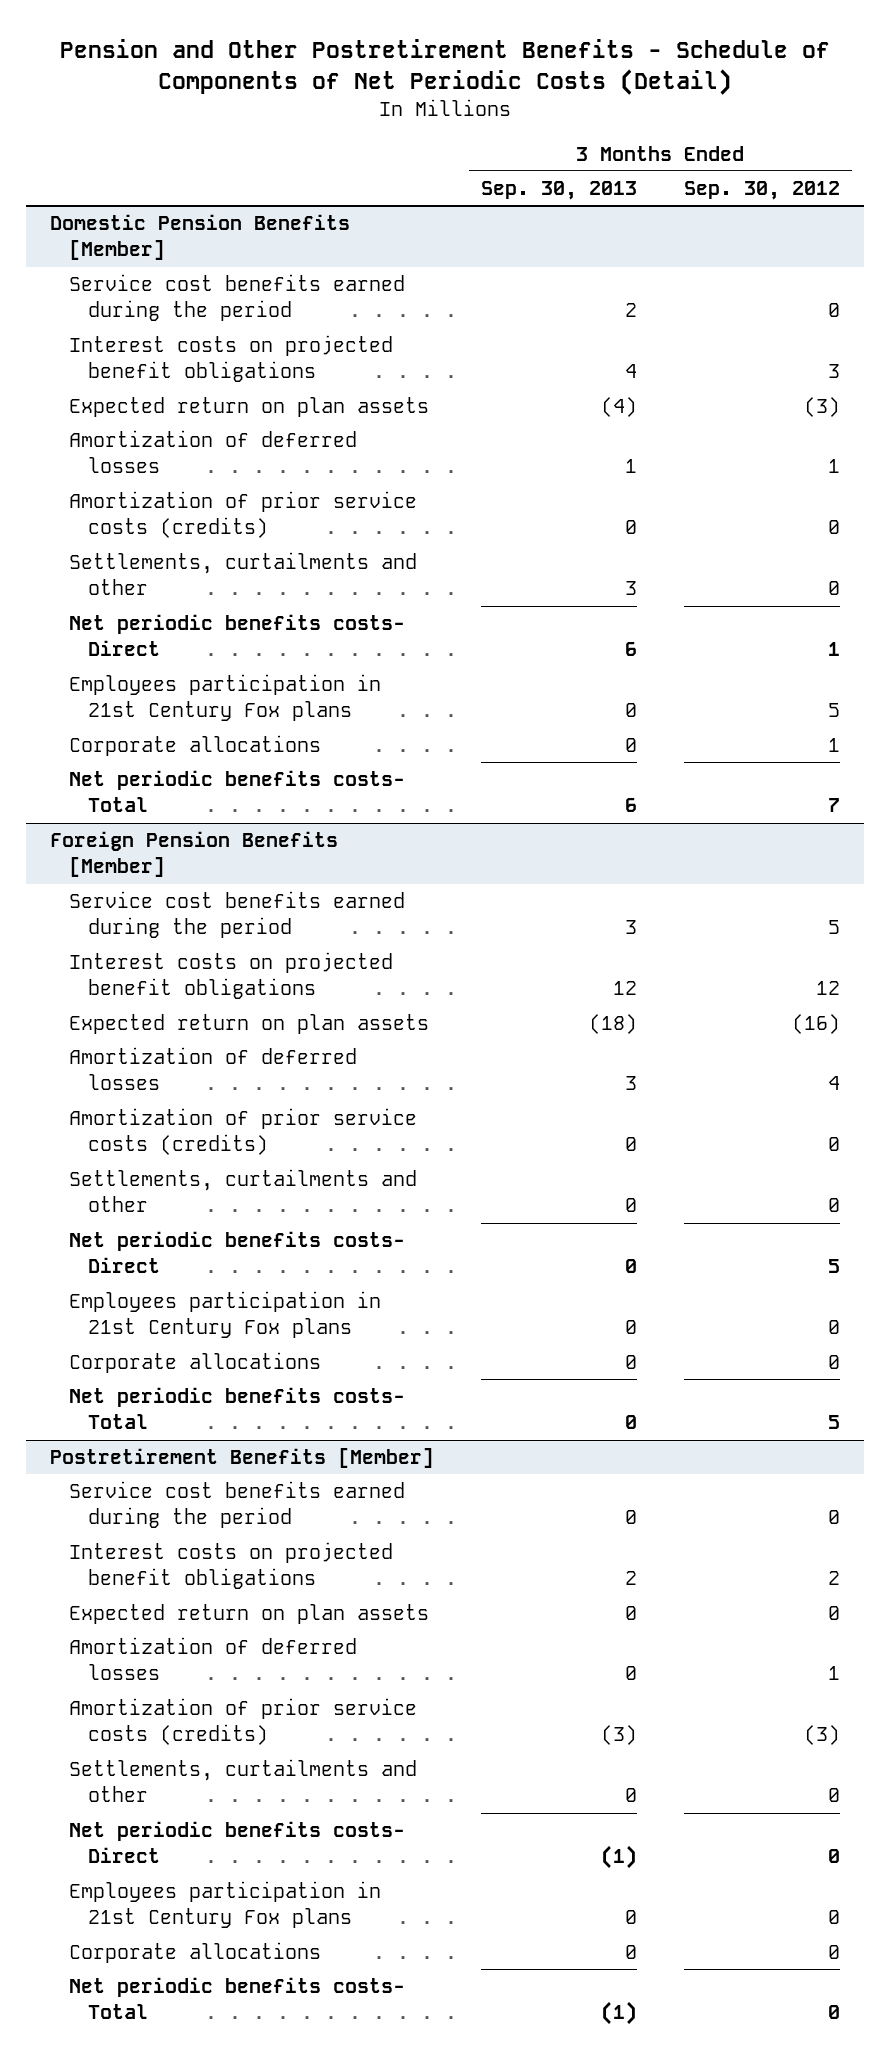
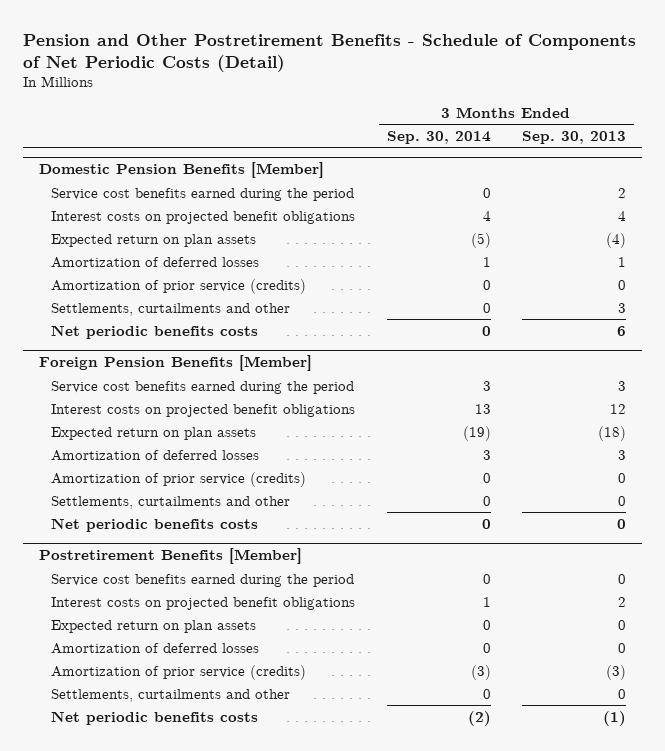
[683,180,840,200] Sep. 30, 2012 -> none
none -> [386,131,491,145] Sep. 30, 2014
[68,491,417,539] Amortization of prior service costs (credits) -> [51,278,307,294] Amortization of prior service (credits)
[68,614,405,657] Net periodic benefits costs- Direct -> none
[68,674,381,722] Employees participation in 21st Century Fox plans -> none
[68,735,321,757] Corporate allocations -> none
[68,770,405,813] Net periodic benefits costs- Total -> [51,324,259,339] Net periodic benefits costs
[68,1108,417,1156] Amortization of prior service costs (credits) -> [51,471,307,487] Amortization of prior service (credits)
[68,1231,405,1274] Net periodic benefits costs- Direct -> none
[68,1291,381,1339] Employees participation in 21st Century Fox plans -> none
[68,1352,321,1374] Corporate allocations -> none
[68,1387,405,1430] Net periodic benefits costs- Total -> [51,517,259,532] Net periodic benefits costs
[68,1698,417,1746] Amortization of prior service costs (credits) -> [51,664,307,680] Amortization of prior service (credits)
[68,1821,405,1864] Net periodic benefits costs- Direct -> none
[68,1881,381,1929] Employees participation in 21st Century Fox plans -> none
[68,1942,321,1964] Corporate allocations -> none
[68,1977,405,2020] Net periodic benefits costs- Total -> [51,710,259,725] Net periodic benefits costs

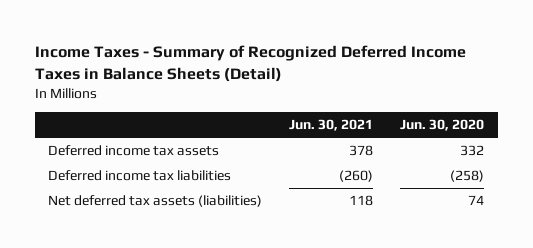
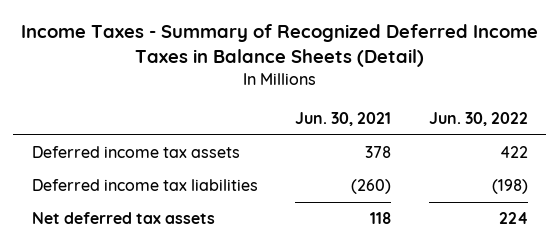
[400,119,485,132] Jun. 30, 2020 -> none
none -> [428,111,528,126] Jun. 30, 2022
[48,195,263,208] Net deferred tax assets (liabilities) -> [32,212,216,225] Net deferred tax assets

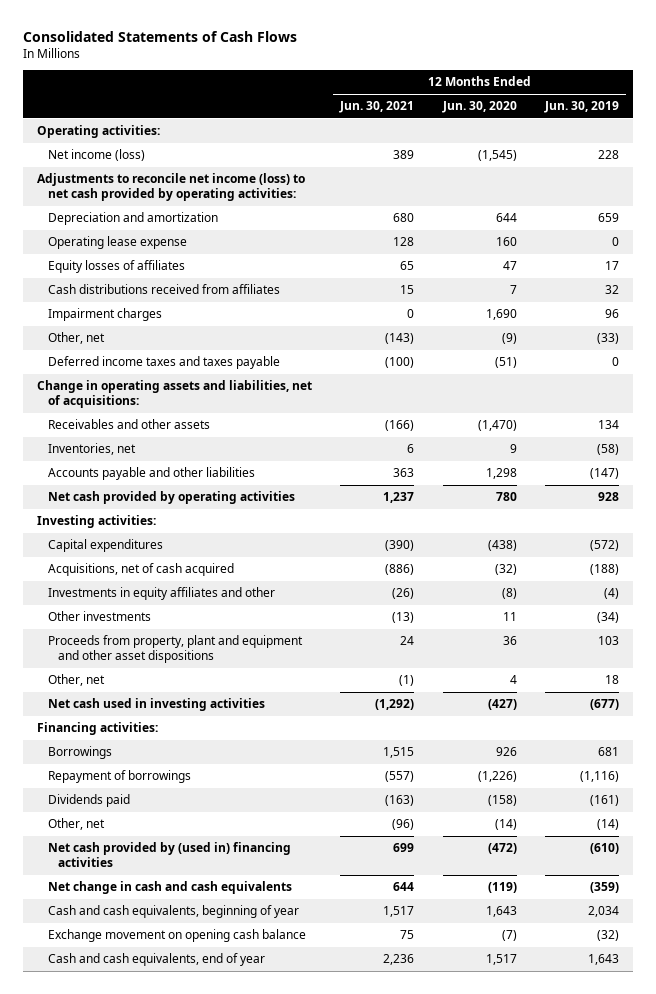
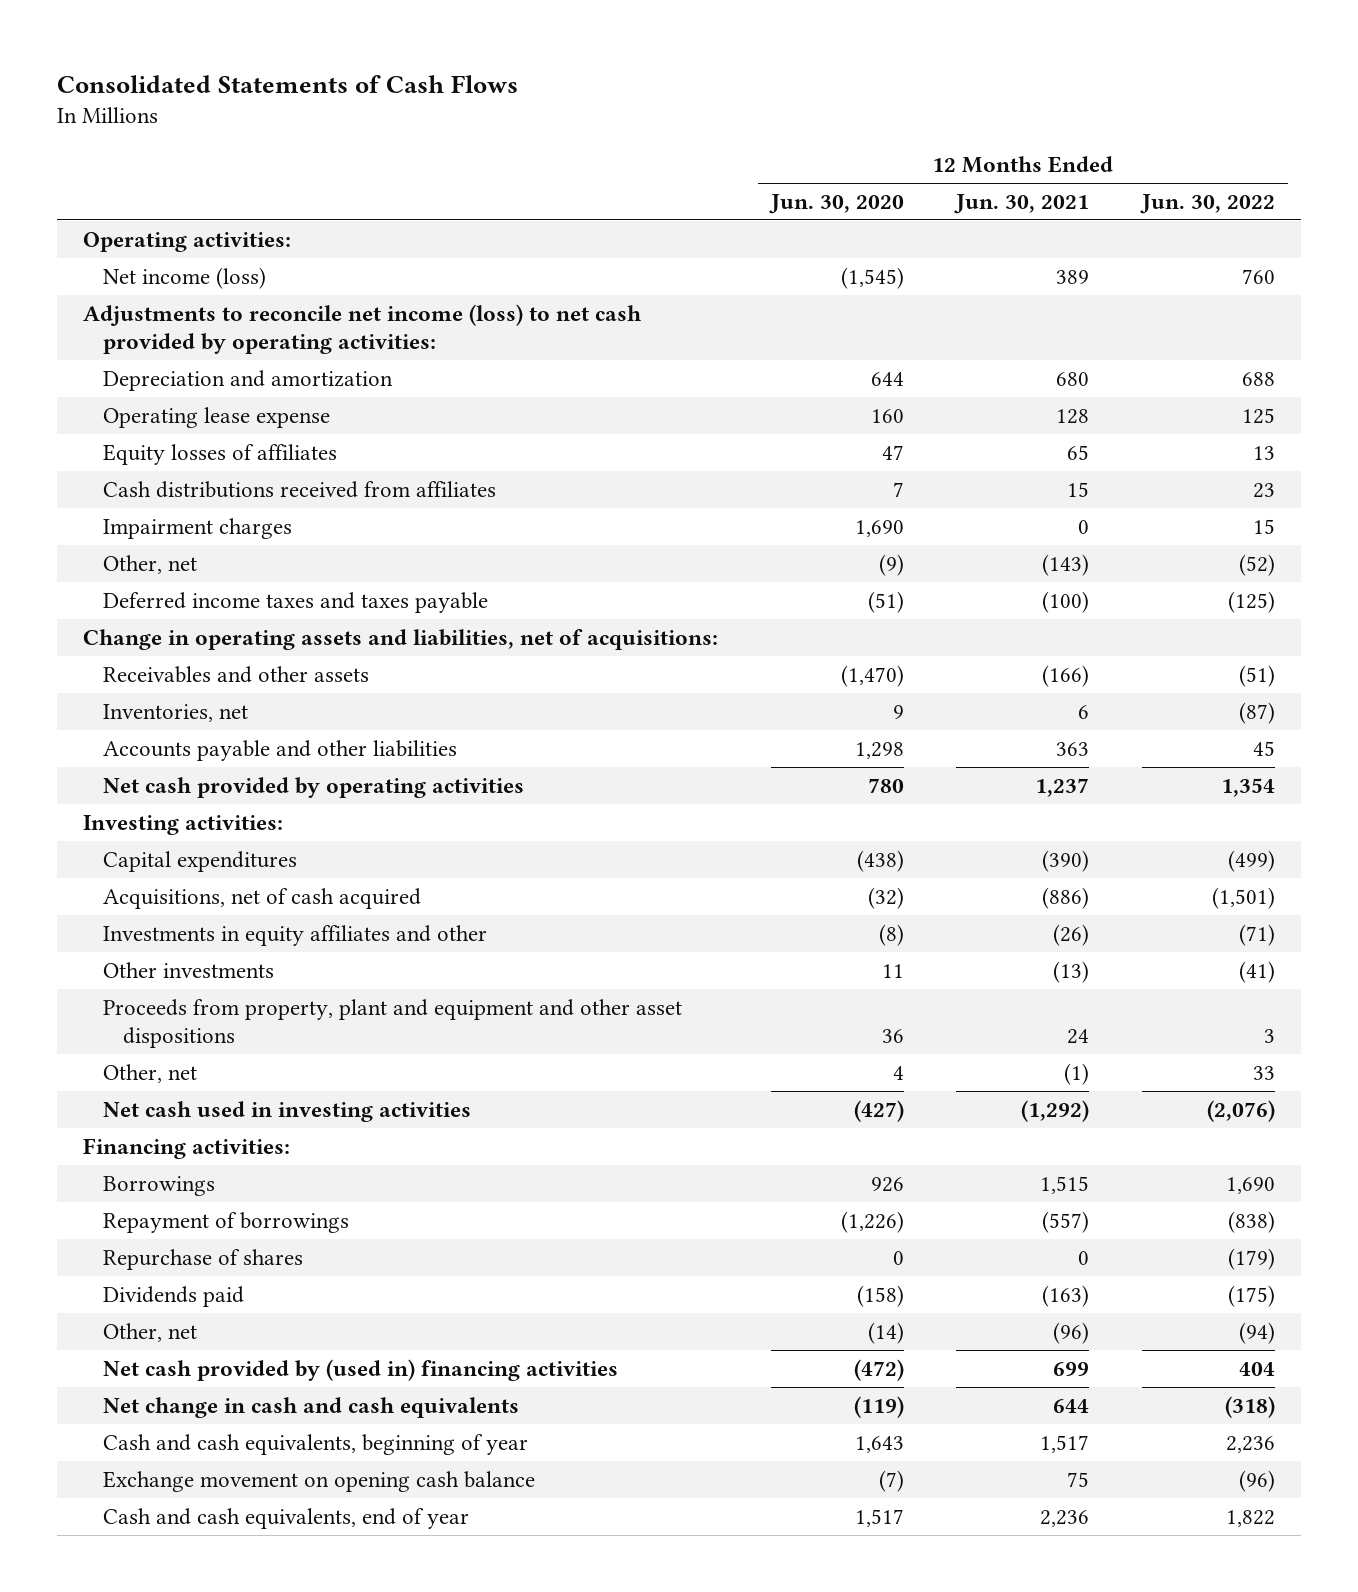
[543,101,619,114] Jun. 30, 2019 -> none
none -> [1139,193,1275,214] Jun. 30, 2022
none -> [103,1248,304,1270] Repurchase of shares

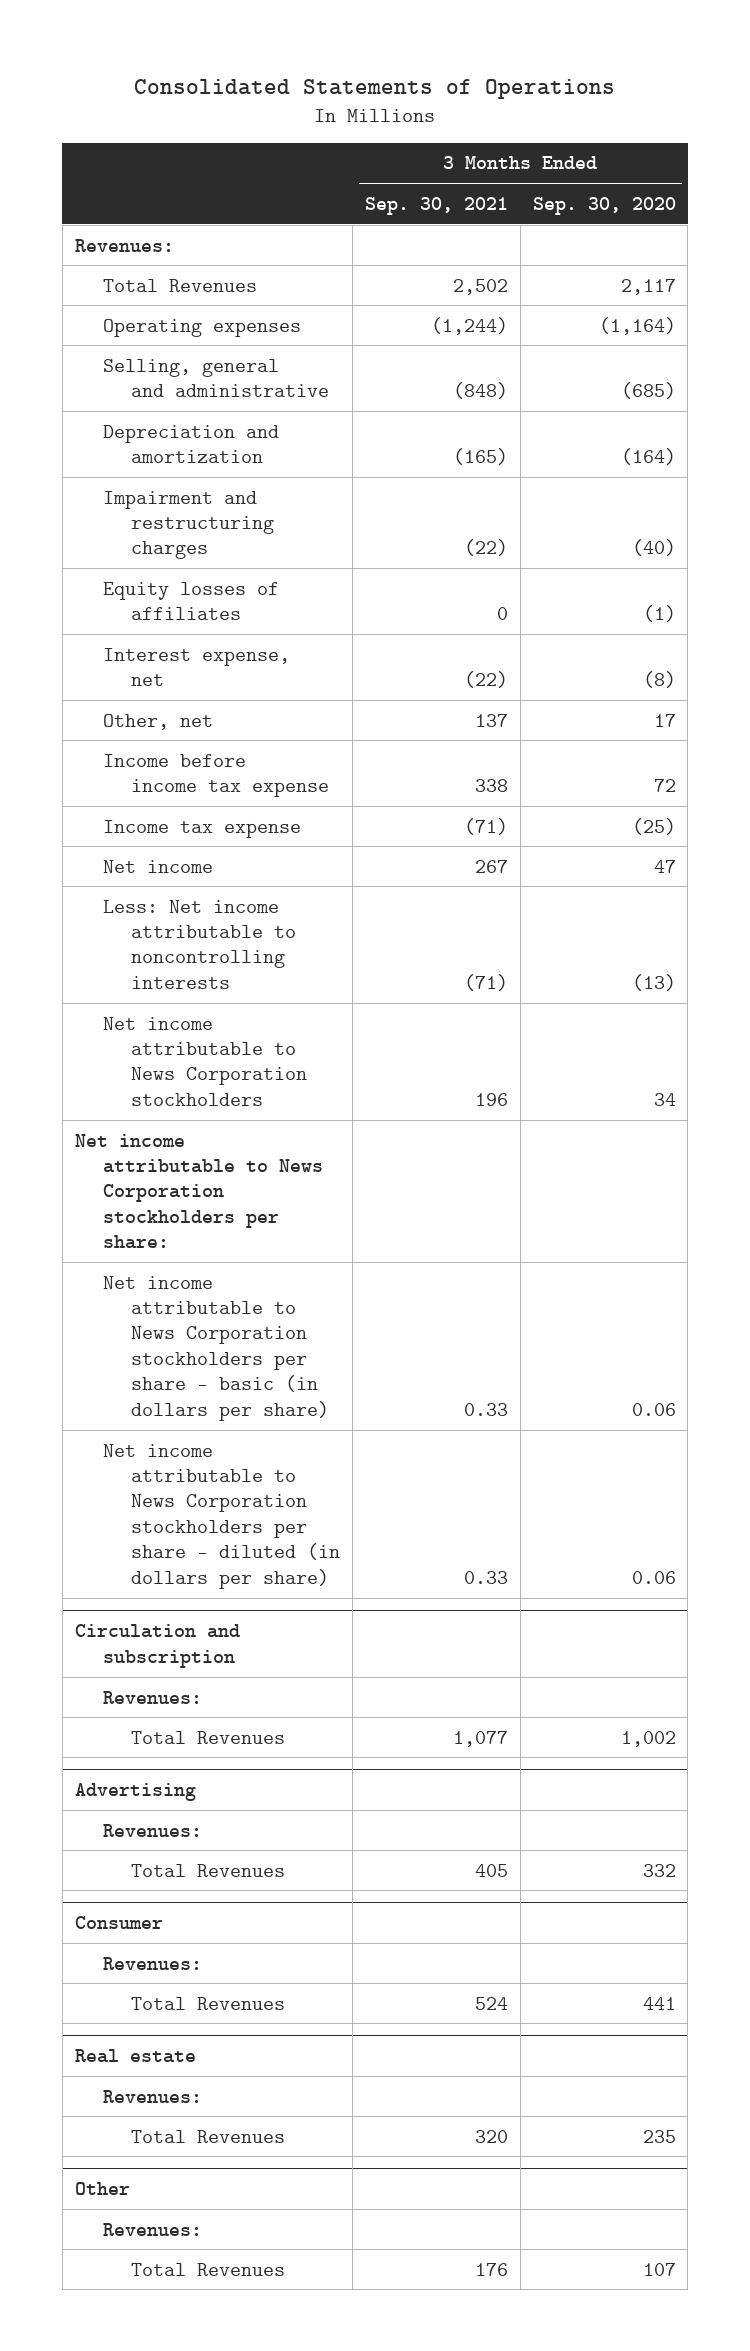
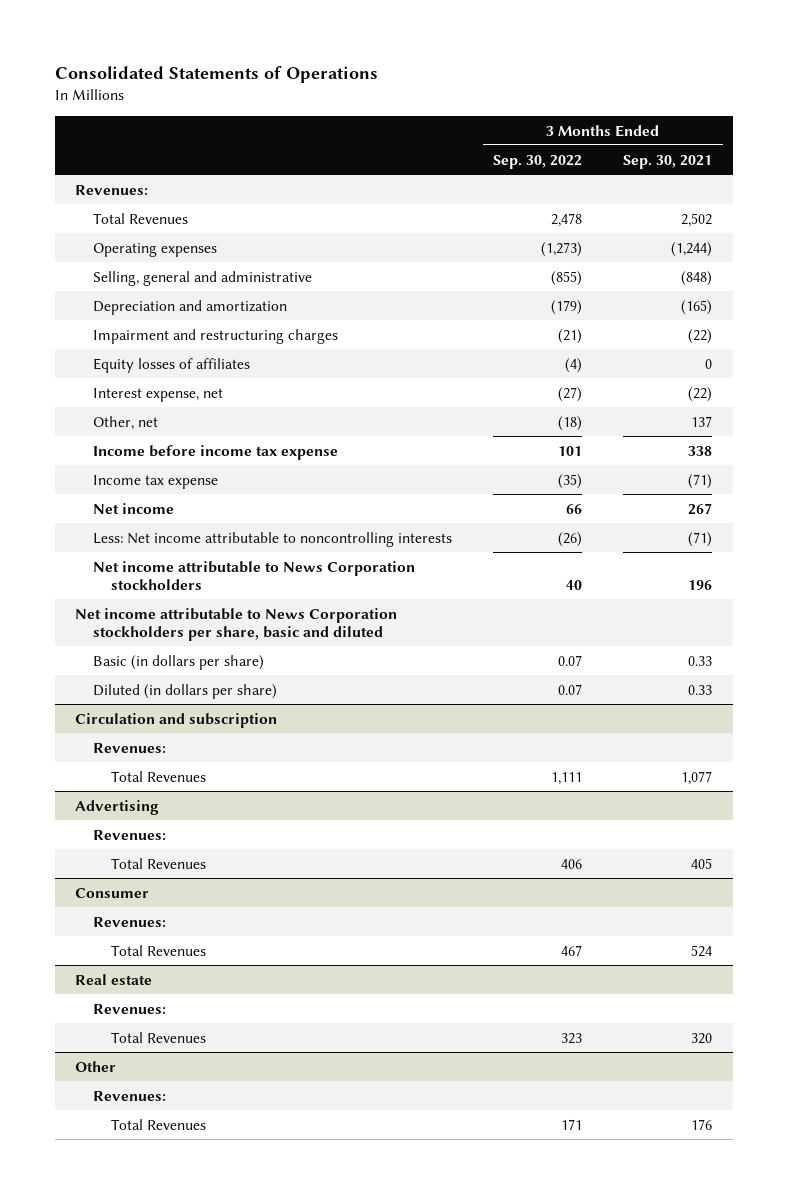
[532,196,676,215] Sep. 30, 2020 -> none
none -> [493,154,583,169] Sep. 30, 2022
[74,1133,323,1250] Net income attributable to News Corporation stockholders per share: -> [75,607,398,641] Net income attributable to News Corporation stockholders per share, basic and diluted
[102,1275,330,1421] Net income attributable to News Corporation stockholders per share - basic (in dollars per share) -> [93,654,265,670] Basic (in dollars per share)
[102,1443,341,1589] Net income attributable to News Corporation stockholders per share - diluted (in dollars per share) -> [93,683,278,699] Diluted (in dollars per share)

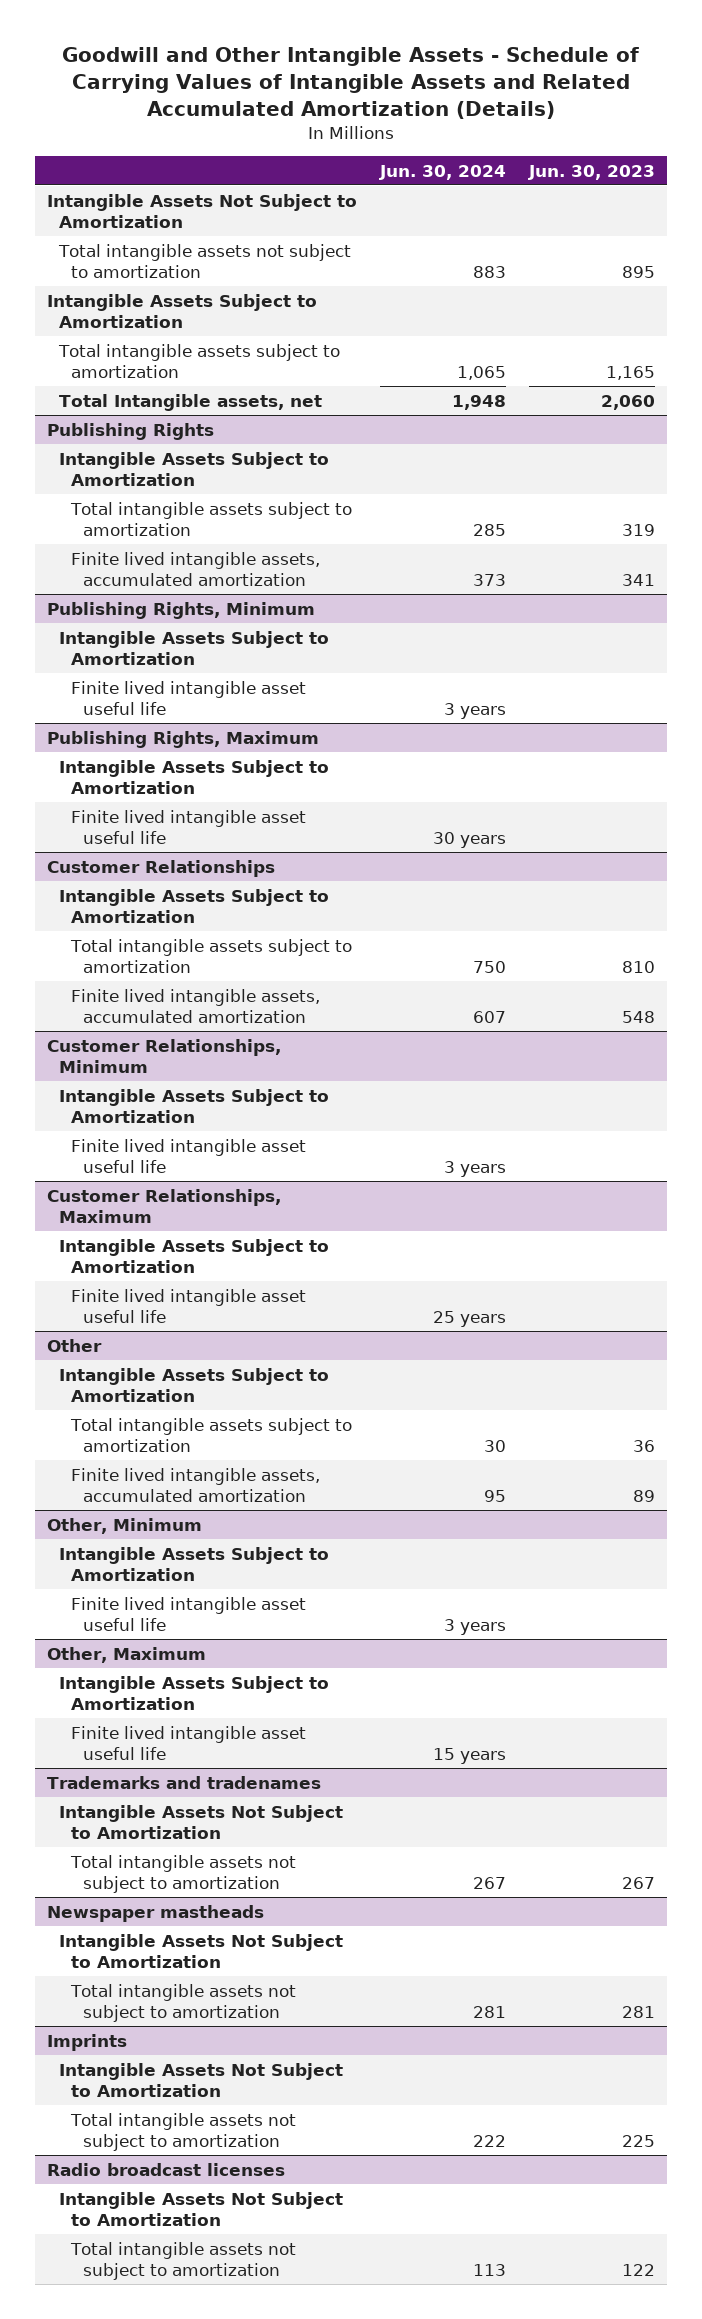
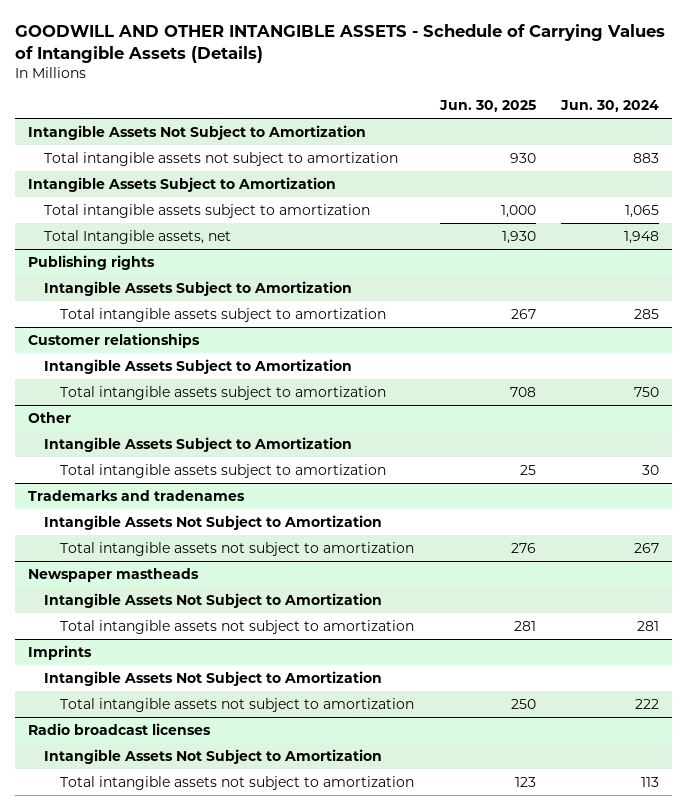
[62,47,640,119] Goodwill and Other Intangible Assets - Schedule of Carrying Values of Intangible Assets and Related Accumulated Amortization (Details) -> [14,23,665,63] GOODWILL AND OTHER INTANGIBLE ASSETS - Schedule of Carrying Values of Intangible Assets (Details)
[528,164,656,180] Jun. 30, 2023 -> none
none -> [438,100,536,113] Jun. 30, 2025
[47,422,215,440] Publishing Rights -> [27,254,155,270] Publishing rights
[71,551,321,587] Finite lived intangible assets, accumulated amortization -> none
[47,601,316,619] Publishing Rights, Minimum -> none
[59,630,330,666] Intangible Assets Subject to Amortization -> none
[71,680,307,716] Finite lived intangible asset useful life -> none
[47,730,320,748] Publishing Rights, Maximum -> none
[59,759,330,795] Intangible Assets Subject to Amortization -> none
[71,809,307,845] Finite lived intangible asset useful life -> none
[47,859,276,877] Customer Relationships -> [27,332,200,348] Customer relationships
[71,988,321,1024] Finite lived intangible assets, accumulated amortization -> none
[47,1038,282,1074] Customer Relationships, Minimum -> none
[59,1088,330,1124] Intangible Assets Subject to Amortization -> none
[71,1138,307,1174] Finite lived intangible asset useful life -> none
[47,1188,282,1224] Customer Relationships, Maximum -> none
[59,1238,330,1274] Intangible Assets Subject to Amortization -> none
[71,1288,307,1324] Finite lived intangible asset useful life -> none
[71,1467,321,1503] Finite lived intangible assets, accumulated amortization -> none
[47,1517,203,1534] Other, Minimum -> none
[59,1546,330,1582] Intangible Assets Subject to Amortization -> none
[71,1596,307,1632] Finite lived intangible asset useful life -> none
[47,1646,207,1663] Other, Maximum -> none
[59,1675,330,1711] Intangible Assets Subject to Amortization -> none
[71,1725,307,1761] Finite lived intangible asset useful life -> none

